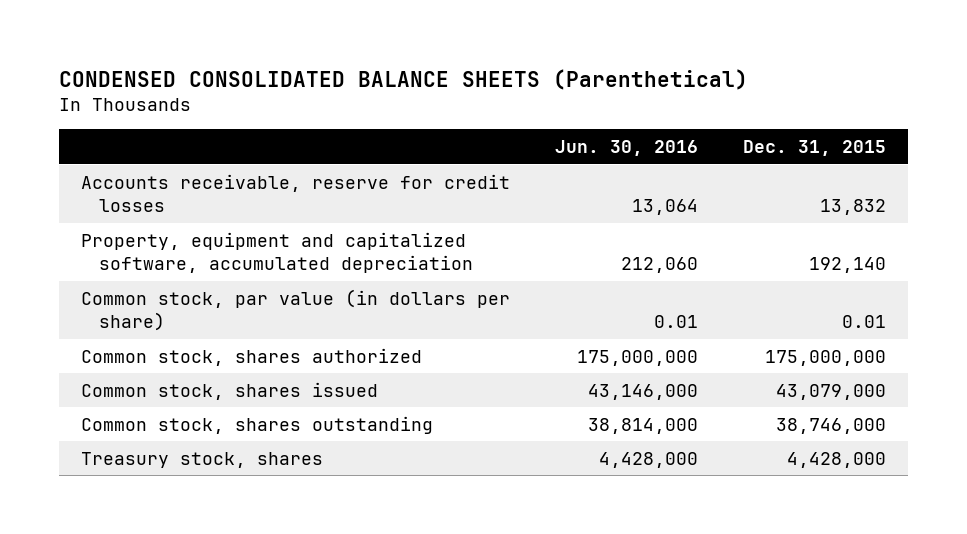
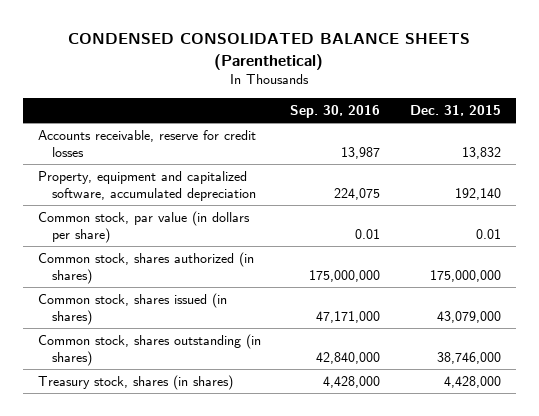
[555,140,699,157] Jun. 30, 2016 -> none
none -> [290,105,381,119] Sep. 30, 2016
[81,347,423,366] Common stock, shares authorized -> [37,251,254,284] Common stock, shares authorized (in shares)
[81,381,379,400] Common stock, shares issued -> [37,292,227,325] Common stock, shares issued (in shares)
[81,415,434,434] Common stock, shares outstanding -> [37,333,261,366] Common stock, shares outstanding (in shares)
[81,451,324,468] Treasury stock, shares -> [37,374,233,390] Treasury stock, shares (in shares)

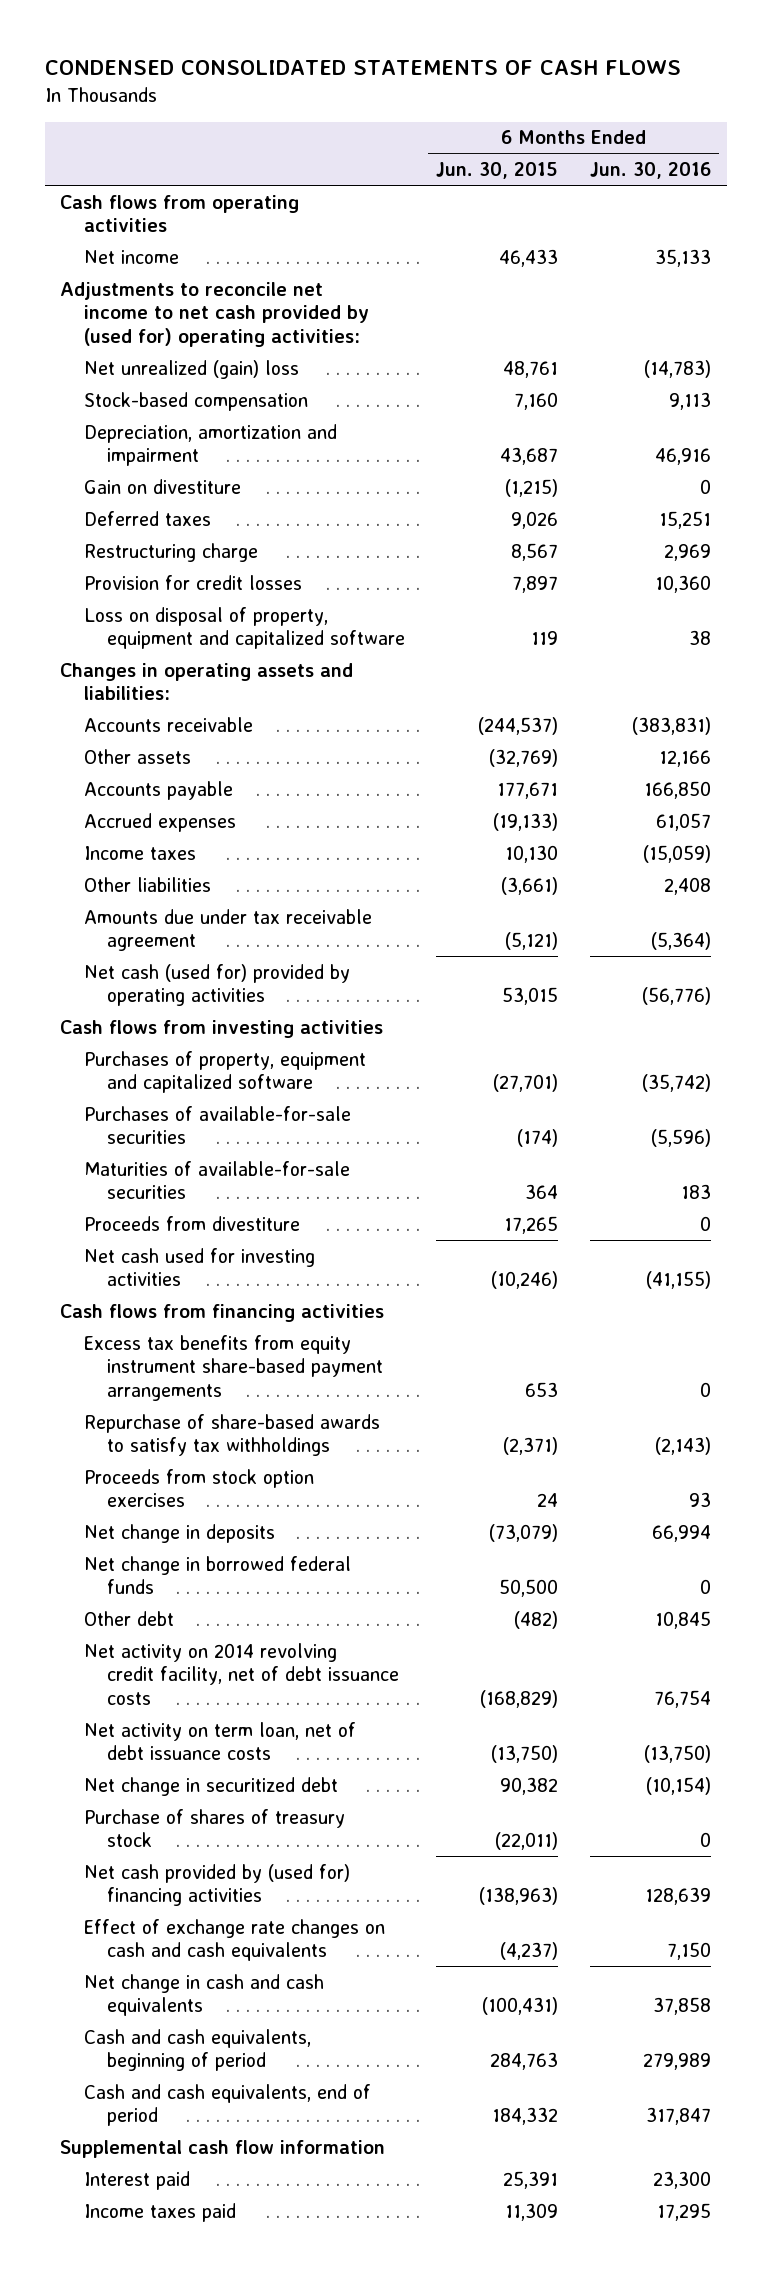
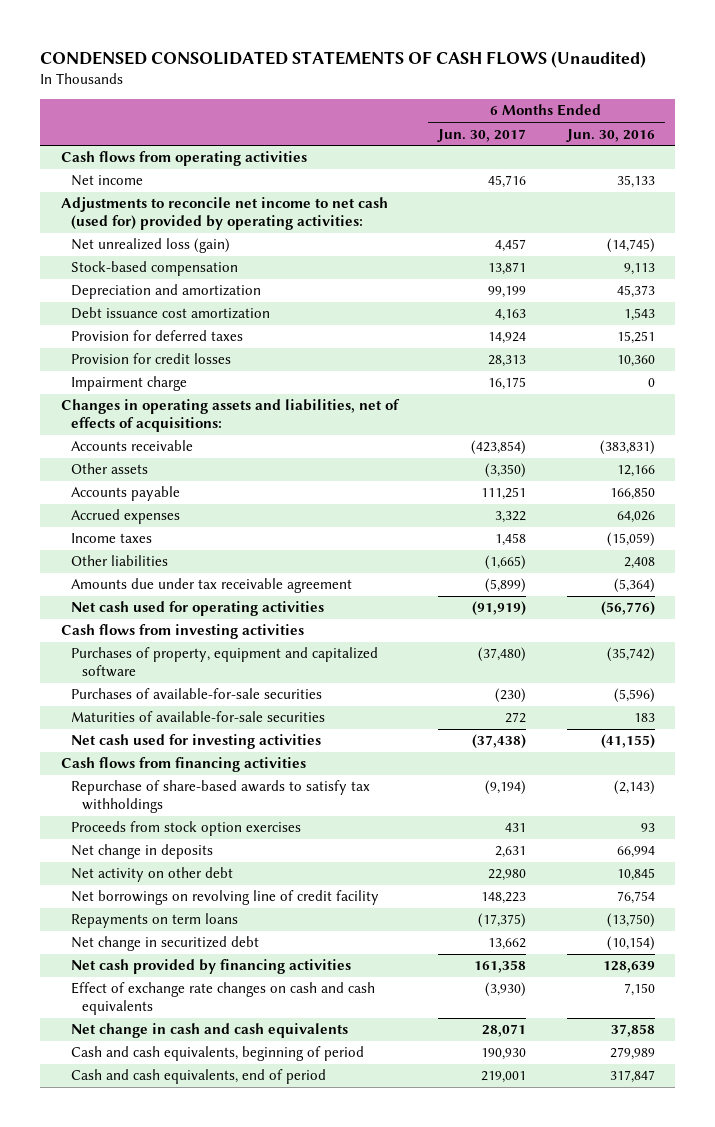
[44,60,681,76] CONDENSED CONSOLIDATED STATEMENTS OF CASH FLOWS -> [40,50,647,68] CONDENSED CONSOLIDATED STATEMENTS OF CASH FLOWS (Unaudited)
[436,162,559,180] Jun. 30, 2015 -> none
none -> [437,128,527,142] Jun. 30, 2017
[60,281,369,347] Adjustments to reconcile net income to net cash provided by (used for) operating activities: -> [60,197,388,231] Adjustments to reconcile net income to net cash (used for) provided by operating activities:
[83,359,299,379] Net unrealized (gain) loss -> [71,238,231,254] Net unrealized loss (gain)
[644,359,712,378] (14,783) -> [606,238,655,254] (14,745)
[83,478,241,494] Gain on divestiture -> none
[83,542,258,562] Restructuring charge -> none
[83,423,337,467] Depreciation, amortization and impairment -> [71,284,262,300] Depreciation and amortization
[655,448,712,466] 46,916 -> [616,285,655,299] 45,373
none -> [71,307,271,320] Debt issuance cost amortization
[83,510,211,526] Deferred taxes -> [71,330,244,342] Provision for deferred taxes
[83,606,405,650] Loss on disposal of property, equipment and capitalized software -> none
none -> [71,376,188,392] Impairment charge
[60,662,354,701] Changes in operating assets and liabilities: -> [60,399,400,433] Changes in operating assets and liabilities, net of effects of acquisitions:
[656,812,712,831] 61,057 -> [616,511,655,524] 64,026
[83,963,350,1007] Net cash (used for) provided by operating activities -> [71,601,325,617] Net cash used for operating activities
[83,1215,300,1231] Proceeds from divestiture -> none
[83,1334,383,1401] Excess tax benefits from equity instrument share-based payment arrangements -> none
[83,1555,351,1595] Net change in borrowed federal funds -> none
[83,1610,174,1626] Other debt -> [71,867,234,883] Net activity on other debt
[83,1642,399,1705] Net activity on 2014 revolving credit facility, net of debt issuance costs -> [71,890,380,906] Net borrowings on revolving line of credit facility
[83,1721,356,1761] Net activity on term loan, net of debt issuance costs -> [71,913,239,929] Repayments on term loans
[83,1808,345,1848] Purchase of shares of treasury stock -> none
[83,1863,350,1907] Net cash provided by (used for) financing activities -> [71,959,352,975] Net cash provided by financing activities
[60,2139,386,2158] Supplemental cash flow information -> none
[83,2170,190,2190] Interest paid -> none
[83,2202,236,2222] Income taxes paid -> none

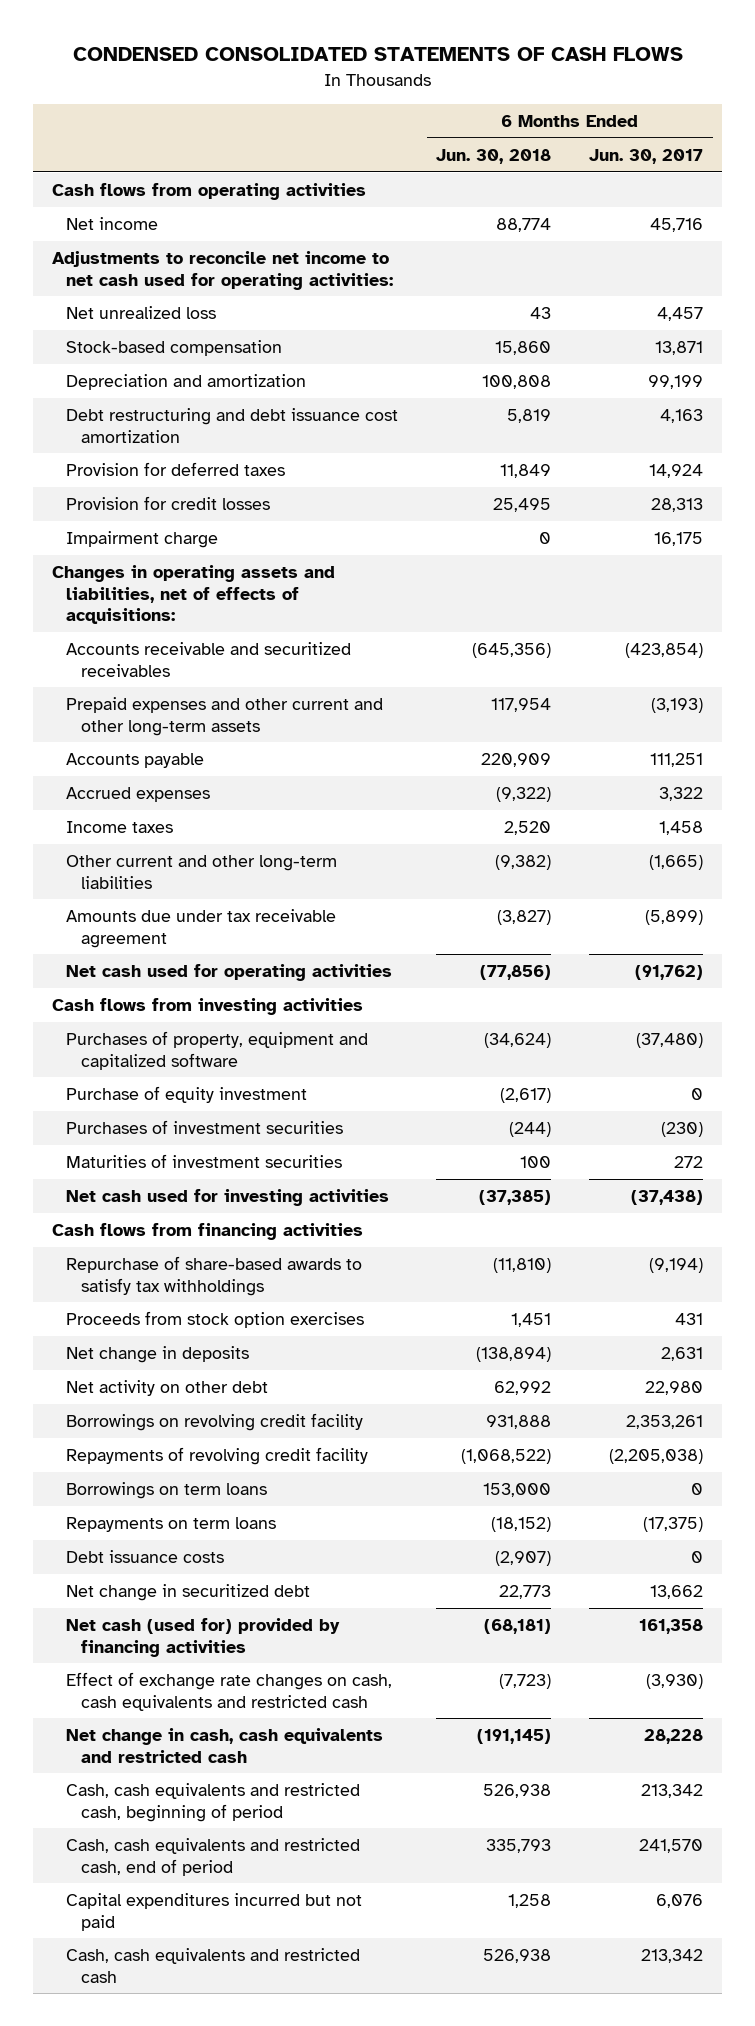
[40,50,647,68] CONDENSED CONSOLIDATED STATEMENTS OF CASH FLOWS (Unaudited) -> [72,47,683,62] CONDENSED CONSOLIDATED STATEMENTS OF CASH FLOWS
[565,128,655,142] Jun. 30, 2016 -> none
none -> [436,149,552,165] Jun. 30, 2018
[60,197,388,231] Adjustments to reconcile net income to net cash (used for) provided by operating activities: -> [52,251,394,290] Adjustments to reconcile net income to net cash used for operating activities:
[71,238,231,254] Net unrealized loss (gain) -> [66,306,217,320] Net unrealized loss
[71,307,271,320] Debt issuance cost amortization -> [66,408,399,443] Debt restructuring and debt issuance cost amortization
[71,463,149,475] Other assets -> none
[71,440,194,452] Accounts receivable -> [66,642,352,677] Accounts receivable and securitized receivables
none -> [66,697,384,736] Prepaid expenses and other current and other long-term assets
[71,555,169,567] Other liabilities -> [66,855,338,889] Other current and other long-term liabilities
[472,601,527,617] (91,919) -> [635,965,704,981] (91,762)
none -> [66,1086,308,1104] Purchase of equity investment
[71,688,323,700] Purchases of available-for-sale securities -> [66,1120,344,1135] Purchases of investment securities
[71,711,326,723] Maturities of available-for-sale securities -> [66,1154,343,1169] Maturities of investment securities
[71,890,380,906] Net borrowings on revolving line of credit facility -> [66,1413,364,1432] Borrowings on revolving credit facility
[481,892,527,905] 148,223 -> [626,1415,704,1430] 2,353,261
none -> [66,1447,369,1466] Repayments of revolving credit facility
none -> [66,1482,268,1500] Borrowings on term loans
none -> [66,1550,225,1564] Debt issuance costs
[71,959,352,975] Net cash provided by financing activities -> [66,1618,341,1657] Net cash (used for) provided by financing activities
[71,982,376,1016] Effect of exchange rate changes on cash and cash equivalents -> [66,1672,393,1711] Effect of exchange rate changes on cash, cash equivalents and restricted cash
[71,1023,349,1039] Net change in cash and cash equivalents -> [66,1728,384,1763] Net change in cash, cash equivalents and restricted cash
[482,1024,527,1038] 28,071 -> [644,1729,704,1745] 28,228
[71,1046,365,1062] Cash and cash equivalents, beginning of period -> [66,1783,361,1822] Cash, cash equivalents and restricted cash, beginning of period
[481,1048,527,1061] 190,930 -> [641,1784,704,1799] 213,342
[71,1069,327,1085] Cash and cash equivalents, end of period -> [66,1838,361,1876] Cash, cash equivalents and restricted cash, end of period
[481,1071,527,1084] 219,001 -> [639,1839,704,1854] 241,570
none -> [66,1893,363,1931] Capital expenditures incurred but not paid
none -> [66,1948,361,1983] Cash, cash equivalents and restricted cash

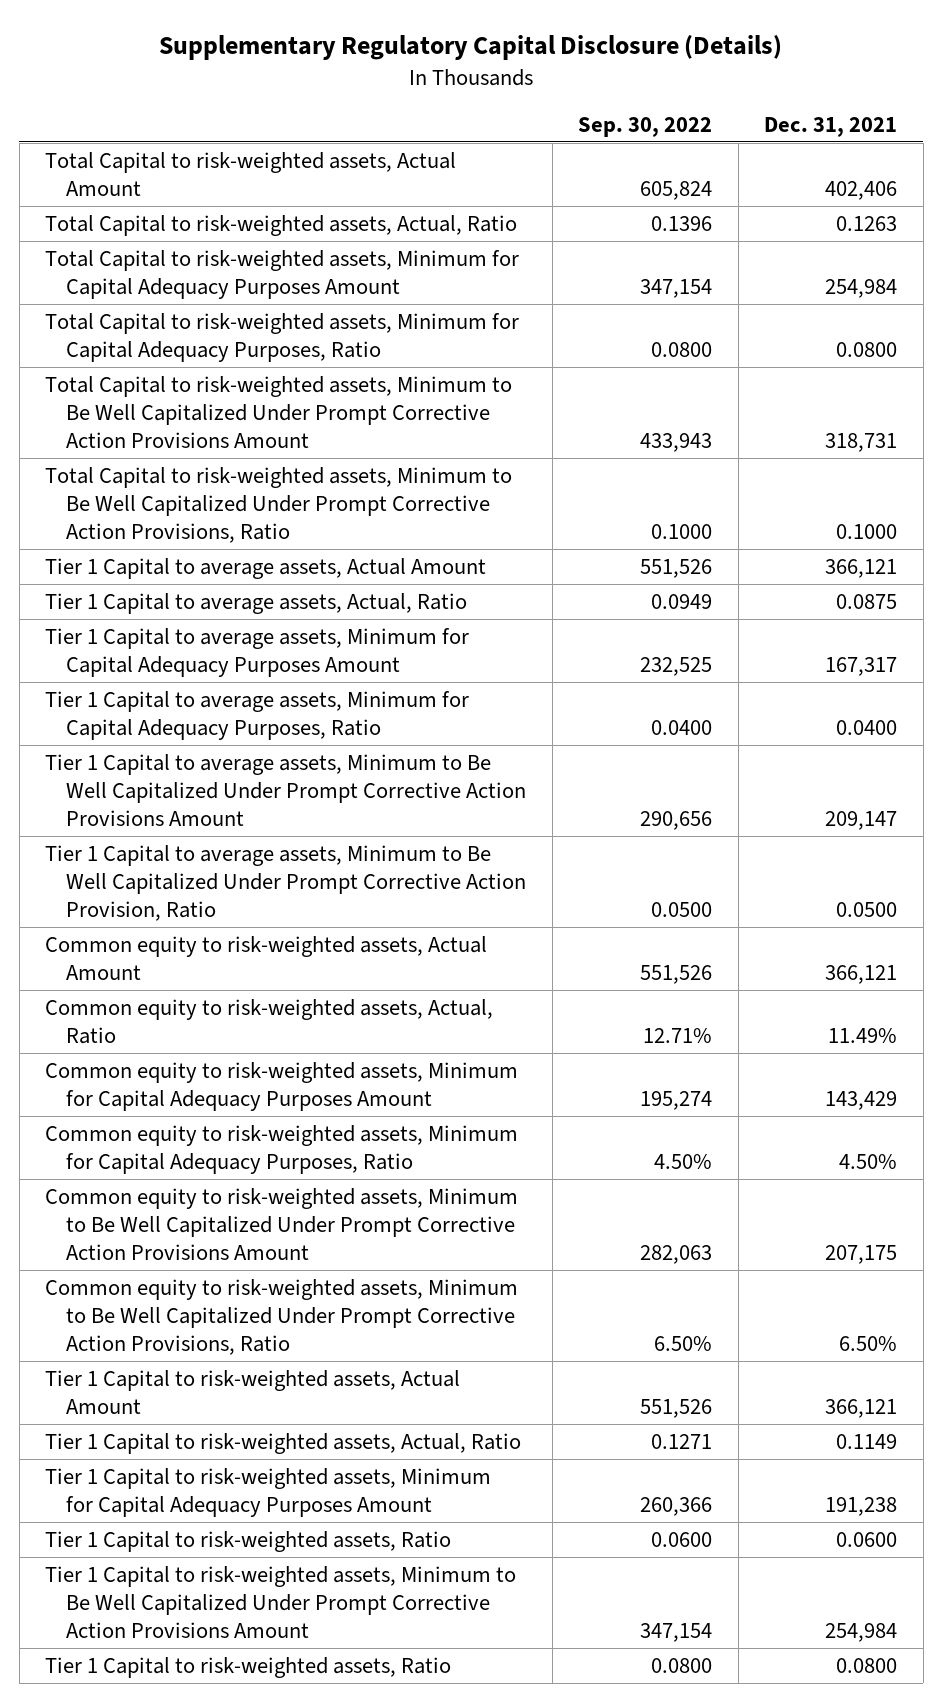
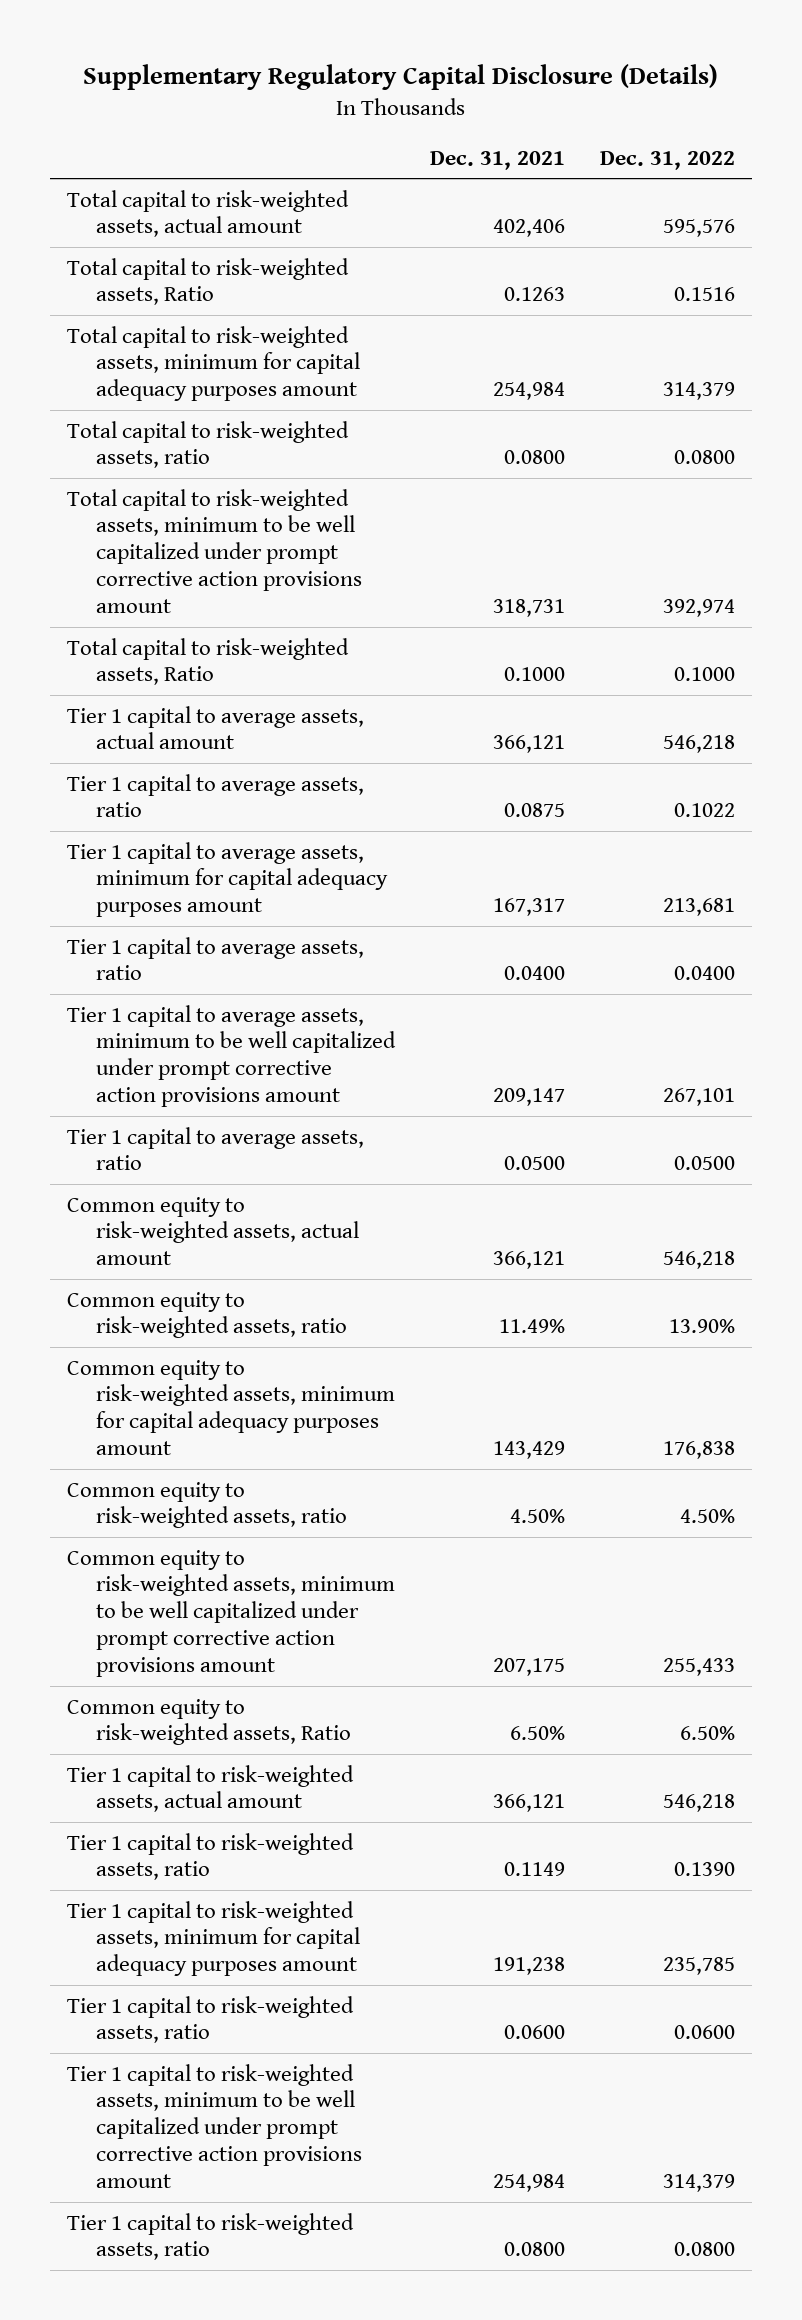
[578,116,713,137] Sep. 30, 2022 -> none
none -> [599,150,735,170] Dec. 31, 2022
[45,151,457,196] Total Capital to risk-weighted assets, Actual Amount -> [67,189,350,238] Total capital to risk-weighted assets, actual amount
[45,214,518,236] Total Capital to risk-weighted assets, Actual, Ratio -> [67,257,350,306] Total capital to risk-weighted assets, Ratio
[45,249,520,299] Total Capital to risk-weighted assets, Minimum for Capital Adequacy Purposes Amount -> [67,325,360,402] Total capital to risk-weighted assets, minimum for capital adequacy purposes amount
[45,312,520,362] Total Capital to risk-weighted assets, Minimum for Capital Adequacy Purposes, Ratio -> [67,420,350,469] Total capital to risk-weighted assets, ratio
[45,375,513,448] Total Capital to risk-weighted assets, Minimum to Be Well Capitalized Under Prompt Corrective Action Provisions Amount -> [67,488,362,613] Total capital to risk-weighted assets, minimum to be well capitalized under prompt corrective action provisions amount
[45,466,513,543] Total Capital to risk-weighted assets, Minimum to Be Well Capitalized Under Prompt Corrective Action Provisions, Ratio -> [67,637,350,686] Total capital to risk-weighted assets, Ratio
[45,557,487,579] Tier 1 Capital to average assets, Actual Amount -> [67,705,365,750] Tier 1 capital to average assets, actual amount
[45,592,468,614] Tier 1 Capital to average assets, Actual, Ratio -> [67,773,365,818] Tier 1 capital to average assets, ratio
[45,627,470,677] Tier 1 Capital to average assets, Minimum for Capital Adequacy Purposes Amount -> [67,841,388,918] Tier 1 capital to average assets, minimum for capital adequacy purposes amount
[45,690,470,740] Tier 1 Capital to average assets, Minimum for Capital Adequacy Purposes, Ratio -> [67,936,365,981] Tier 1 capital to average assets, ratio
[45,753,527,826] Tier 1 Capital to average assets, Minimum to Be Well Capitalized Under Prompt Corrective Action Provisions Amount -> [67,1004,396,1108] Tier 1 capital to average assets, minimum to be well capitalized under prompt corrective action provisions amount
[45,844,527,921] Tier 1 Capital to average assets, Minimum to Be Well Capitalized Under Prompt Corrective Action Provision, Ratio -> [67,1126,365,1171] Tier 1 capital to average assets, ratio
[45,935,488,980] Common equity to risk-weighted assets, Actual Amount -> [67,1196,359,1266] Common equity to risk-weighted assets, actual amount
[45,998,494,1044] Common equity to risk-weighted assets, Actual, Ratio -> [67,1291,347,1339] Common equity to risk-weighted assets, ratio
[45,1061,519,1111] Common equity to risk-weighted assets, Minimum for Capital Adequacy Purposes Amount -> [67,1359,395,1456] Common equity to risk-weighted assets, minimum for capital adequacy purposes amount
[45,1124,519,1174] Common equity to risk-weighted assets, Minimum for Capital Adequacy Purposes, Ratio -> [67,1481,347,1529] Common equity to risk-weighted assets, ratio
[45,1187,519,1260] Common equity to risk-weighted assets, Minimum to Be Well Capitalized Under Prompt Corrective Action Provisions Amount -> [67,1549,395,1677] Common equity to risk-weighted assets, minimum to be well capitalized under prompt corrective action provisions amount
[45,1278,519,1355] Common equity to risk-weighted assets, Minimum to Be Well Capitalized Under Prompt Corrective Action Provisions, Ratio -> [67,1698,351,1746] Common equity to risk-weighted assets, Ratio
[45,1369,461,1414] Tier 1 Capital to risk-weighted assets, Actual Amount -> [67,1764,355,1813] Tier 1 capital to risk-weighted assets, actual amount
[45,1432,522,1454] Tier 1 Capital to risk-weighted assets, Actual, Ratio -> [67,1832,355,1881] Tier 1 capital to risk-weighted assets, ratio
[45,1467,492,1517] Tier 1 Capital to risk-weighted assets, Minimum for Capital Adequacy Purposes Amount -> [67,1900,360,1977] Tier 1 capital to risk-weighted assets, minimum for capital adequacy purposes amount
[45,1530,452,1552] Tier 1 Capital to risk-weighted assets, Ratio -> [67,1995,355,2044] Tier 1 capital to risk-weighted assets, ratio
[45,1565,517,1638] Tier 1 Capital to risk-weighted assets, Minimum to Be Well Capitalized Under Prompt Corrective Action Provisions Amount -> [67,2063,362,2188] Tier 1 capital to risk-weighted assets, minimum to be well capitalized under prompt corrective action provisions amount
[45,1656,452,1678] Tier 1 Capital to risk-weighted assets, Ratio -> [67,2212,355,2261] Tier 1 capital to risk-weighted assets, ratio

